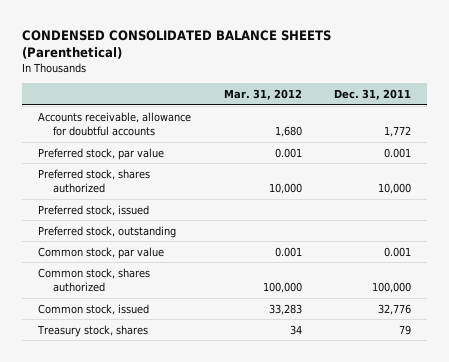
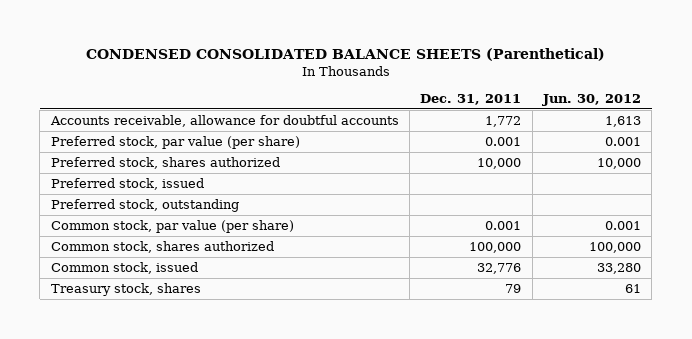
[223,88,302,100] Mar. 31, 2012 -> none
none -> [541,93,641,106] Jun. 30, 2012
[38,147,165,160] Preferred stock, par value -> [50,135,300,149] Preferred stock, par value (per share)
[38,246,165,259] Common stock, par value -> [50,219,294,233] Common stock, par value (per share)

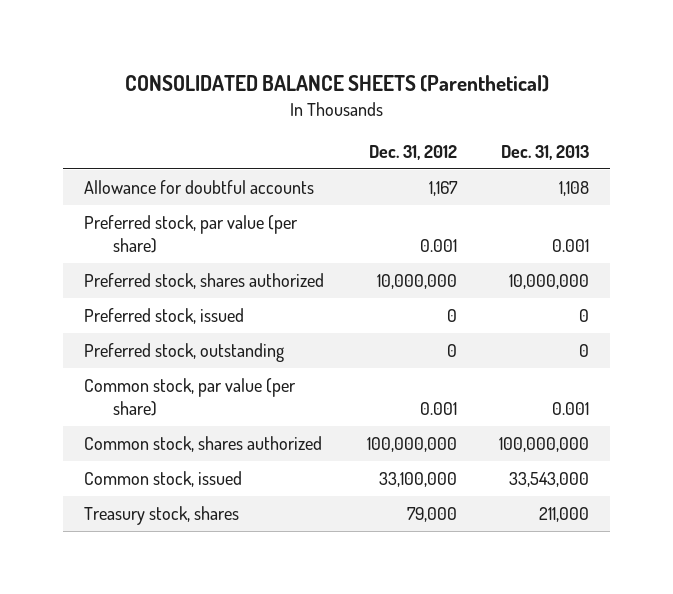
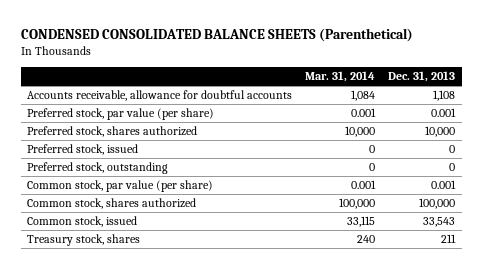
[124,75,549,93] CONSOLIDATED BALANCE SHEETS (Parenthetical) -> [21,28,414,43] CONDENSED CONSOLIDATED BALANCE SHEETS (Parenthetical)
[368,145,457,161] Dec. 31, 2012 -> none
none -> [305,71,376,83] Mar. 31, 2014
[84,180,315,195] Allowance for doubtful accounts -> [27,90,293,102] Accounts receivable, allowance for doubtful accounts
[508,274,589,290] 10,000,000 -> [425,126,456,138] 10,000
[498,437,589,453] 100,000,000 -> [419,198,456,210] 100,000
[508,472,589,488] 33,543,000 -> [423,217,456,228] 33,543
[538,507,589,523] 211,000 -> [441,234,457,244] 211

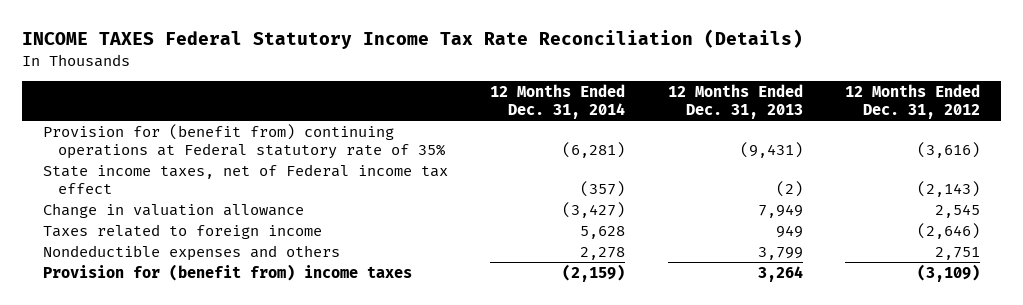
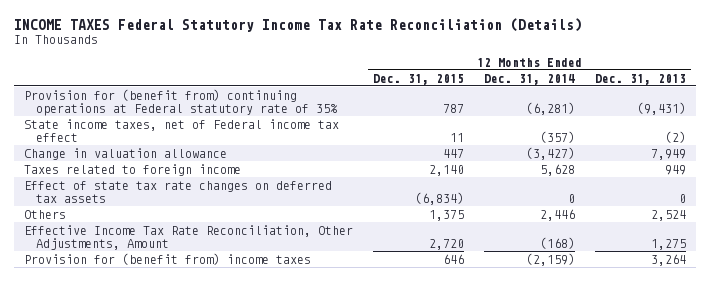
[845,84,981,119] 12 Months Ended Dec. 31, 2012 -> none
none -> [373,73,465,85] Dec. 31, 2015
none -> [24,180,333,203] Effect of state tax rate changes on deferred tax assets
[42,245,340,262] Nondeductible expenses and others -> [24,209,67,219] Others
[580,247,626,261] 2,278 -> [540,208,576,221] 2,446
[757,247,803,261] 3,799 -> [651,209,687,221] 2,524
none -> [24,224,354,250] Effective Income Tax Rate Reconciliation, Other Adjustments, Amount

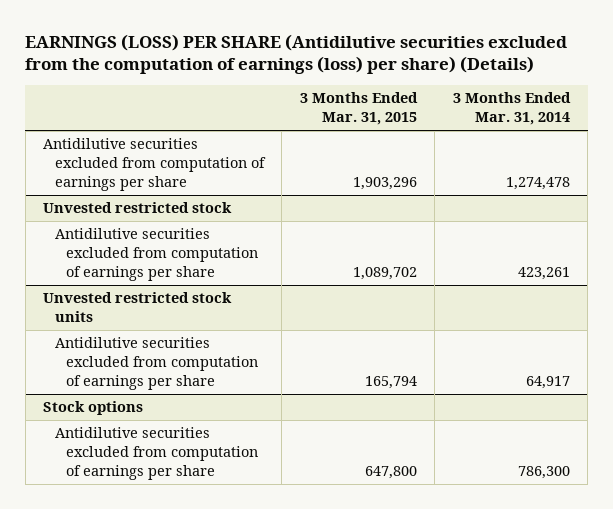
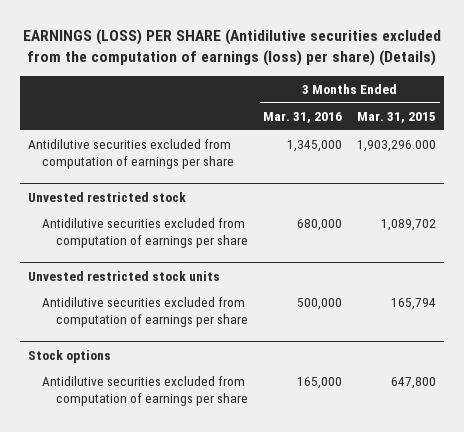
[452,92,571,126] 3 Months Ended Mar. 31, 2014 -> none
none -> [263,111,343,123] Mar. 31, 2016
[352,176,417,190] 1,903,296 -> [357,140,437,153] 1,903,296.000

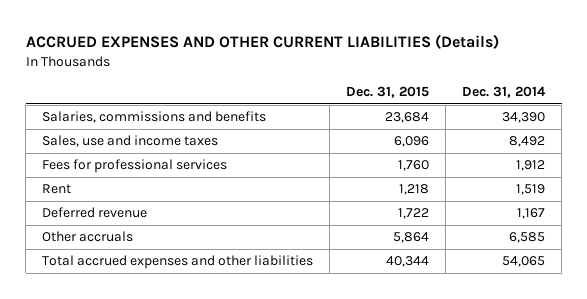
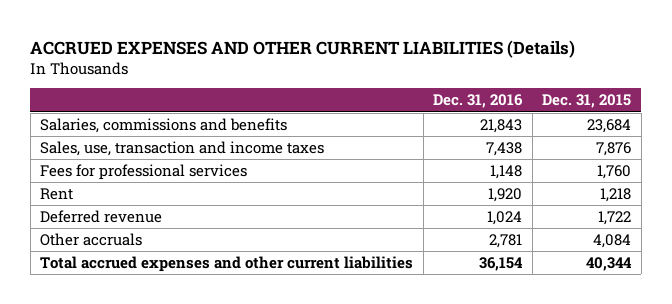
[462,86,547,99] Dec. 31, 2014 -> none
none -> [433,94,524,109] Dec. 31, 2016
[42,135,219,148] Sales, use and income taxes -> [40,141,325,157] Sales, use, transaction and income taxes
[394,136,430,148] 6,096 -> [596,142,632,157] 7,876
[393,232,430,244] 5,864 -> [593,234,632,249] 4,084
[42,255,314,270] Total accrued expenses and other liabilities -> [40,256,414,273] Total accrued expenses and other current liabilities

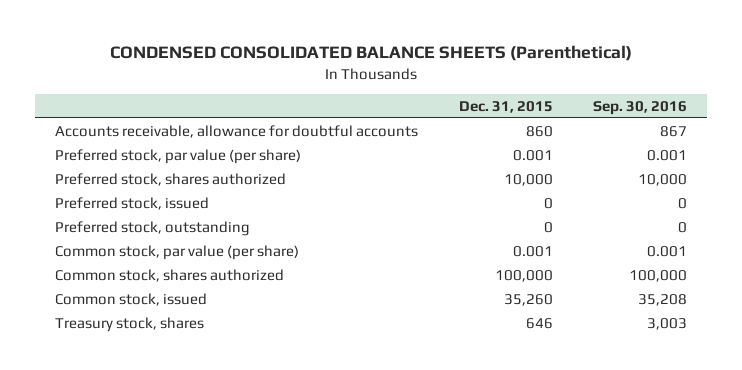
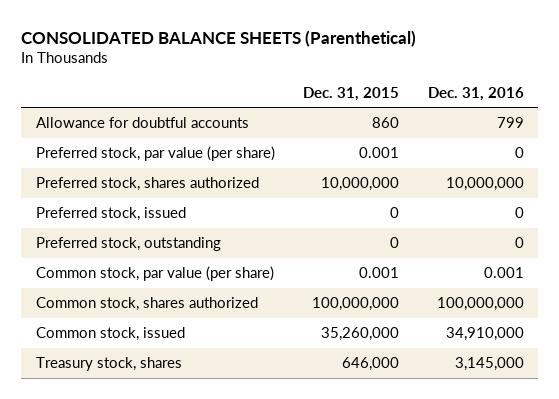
[110,45,633,62] CONDENSED CONSOLIDATED BALANCE SHEETS (Parenthetical) -> [21,29,417,47] CONSOLIDATED BALANCE SHEETS (Parenthetical)
[592,100,687,115] Sep. 30, 2016 -> none
none -> [427,86,524,101] Dec. 31, 2016
[55,124,419,138] Accounts receivable, allowance for doubtful accounts -> [35,117,249,129] Allowance for doubtful accounts
[503,173,553,186] 10,000 -> [321,177,400,192] 10,000,000
[494,269,553,282] 100,000 -> [312,297,400,312] 100,000,000
[503,293,553,306] 35,260 -> [321,327,400,342] 35,260,000
[525,317,553,329] 646 -> [342,357,400,372] 646,000

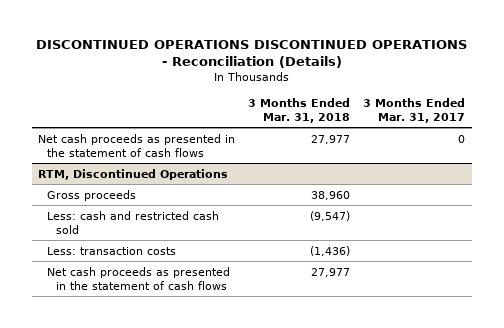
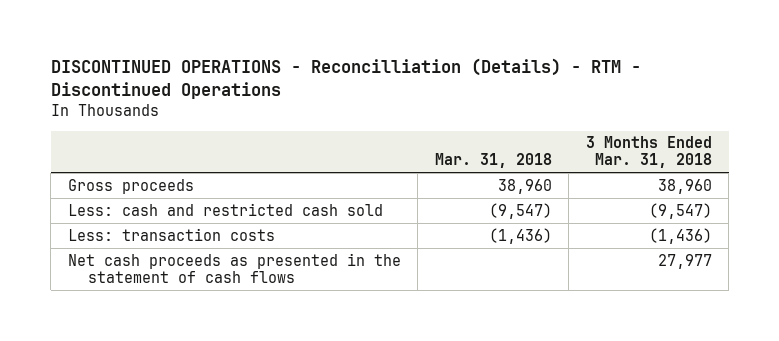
[35,39,467,69] DISCONTINUED OPERATIONS DISCONTINUED OPERATIONS - Reconciliation (Details) -> [50,58,641,100] DISCONTINUED OPERATIONS - Reconcilliation (Details) - RTM - Discontinued Operations
[363,97,466,123] 3 Months Ended Mar. 31, 2017 -> none
none -> [434,153,552,169] Mar. 31, 2018
[38,133,236,157] Net cash proceeds as presented in the statement of cash flows -> none
[38,168,229,180] RTM, Discontinued Operations -> none

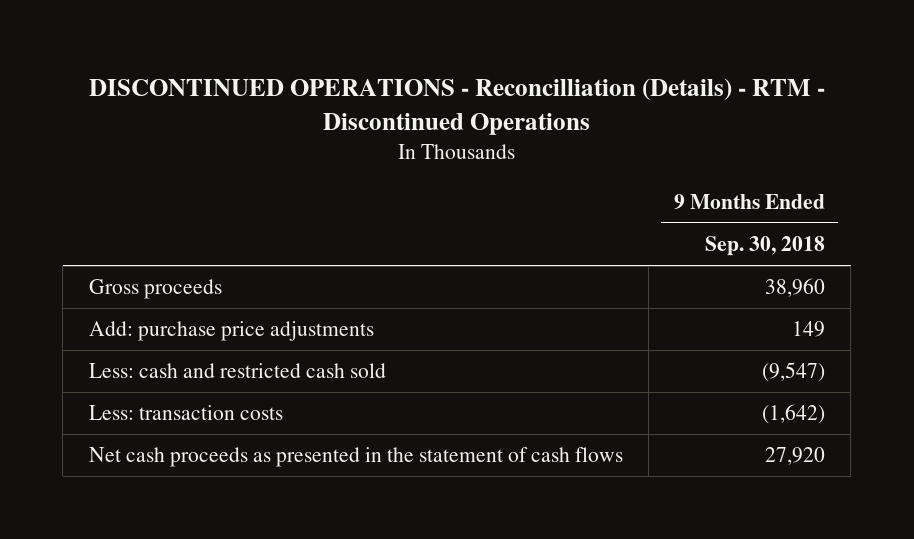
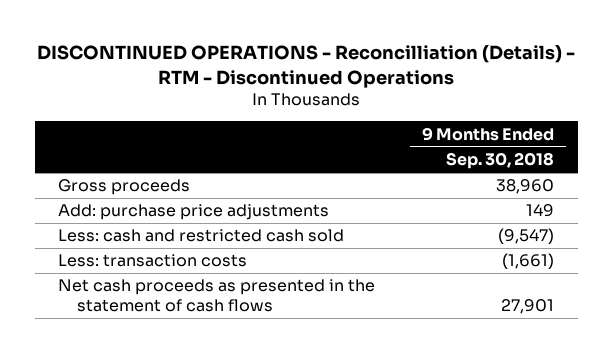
[762,404,826,425] (1,642) -> [502,253,555,270] (1,661)
[765,447,826,466] 27,920 -> [501,299,555,315] 27,901

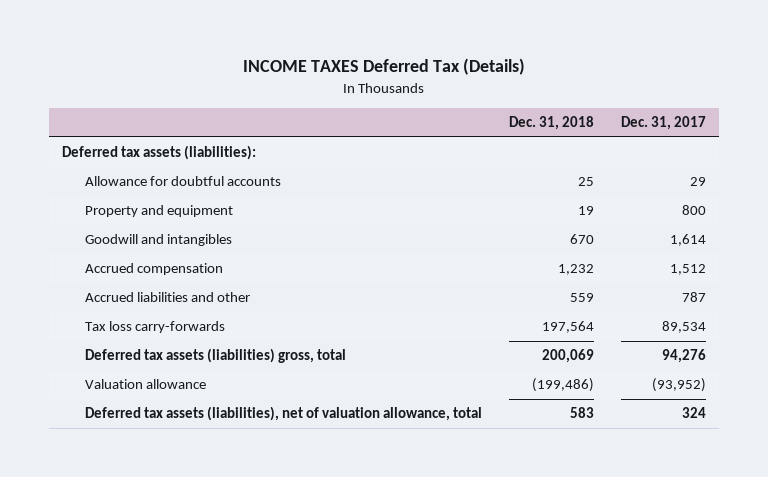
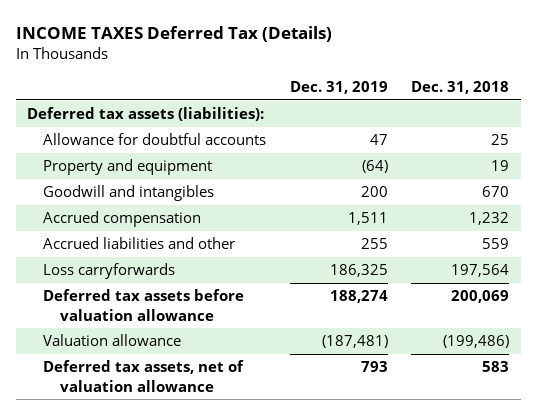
[620,116,706,131] Dec. 31, 2017 -> none
none -> [289,81,388,95] Dec. 31, 2019
[85,321,226,334] Tax loss carry-forwards -> [43,263,176,280] Loss carryforwards
[85,348,347,364] Deferred tax assets (liabilities) gross, total -> [43,289,245,321] Deferred tax assets before valuation allowance
[85,406,483,422] Deferred tax assets (liabilities), net of valuation allowance, total -> [43,360,245,392] Deferred tax assets, net of valuation allowance

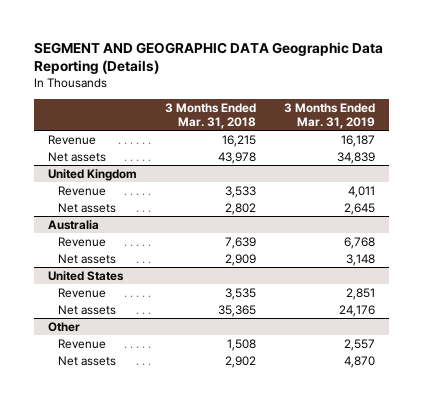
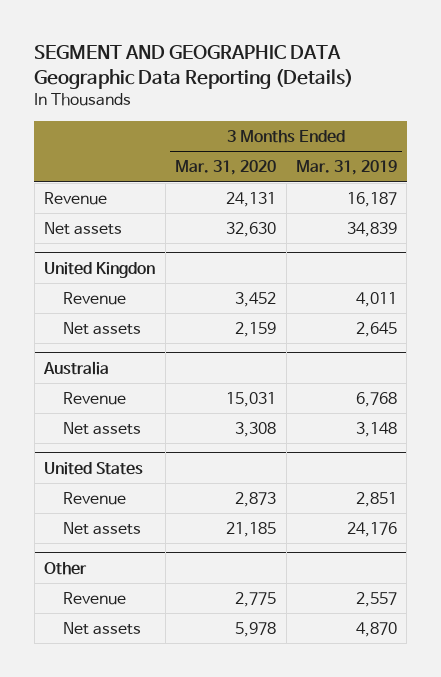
[165,103,257,130] 3 Months Ended Mar. 31, 2018 -> none
none -> [175,160,277,176] Mar. 31, 2020
[48,168,138,181] United Kingdom -> [44,261,156,278] United Kingdon

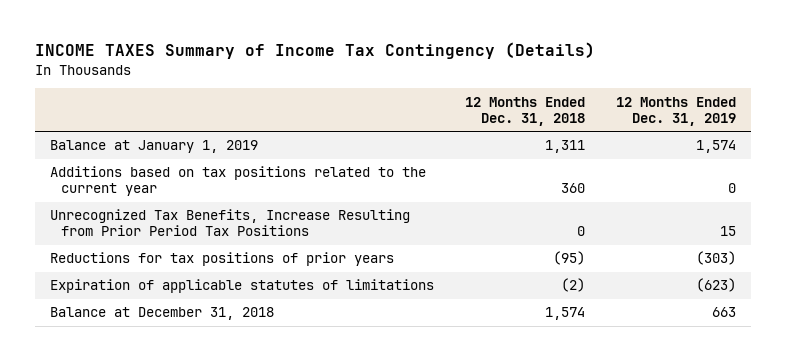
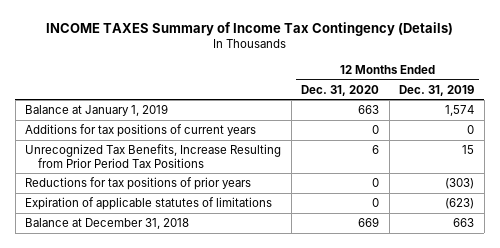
[464,96,585,126] 12 Months Ended Dec. 31, 2018 -> none
none -> [301,84,380,96] Dec. 31, 2020
[50,166,427,197] Additions based on tax positions related to the current year -> [25,124,257,138] Additions for tax positions of current years

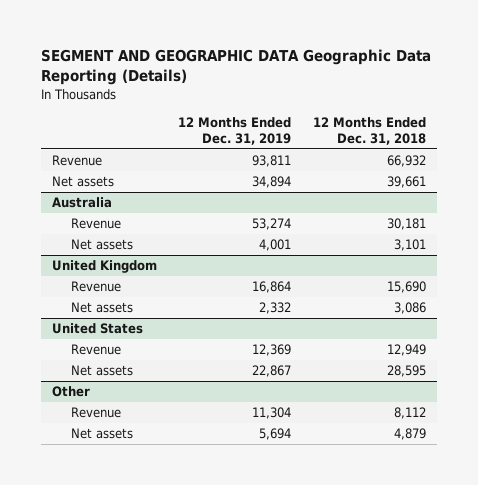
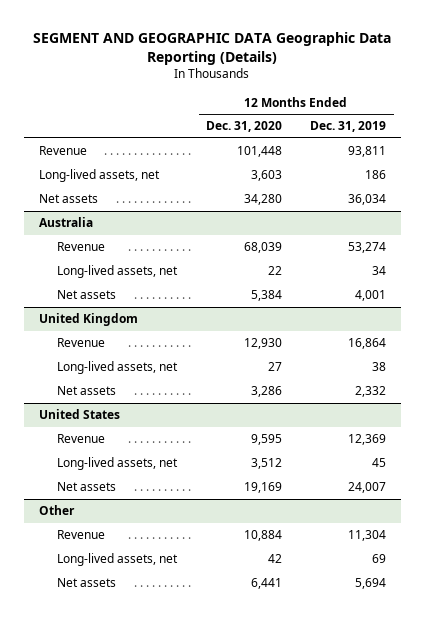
[312,116,426,146] 12 Months Ended Dec. 31, 2018 -> none
none -> [205,121,282,133] Dec. 31, 2020
none -> [38,169,160,183] Long-lived assets, net
[252,175,292,188] 34,894 -> [348,194,387,206] 36,034
none -> [57,265,179,279] Long-lived assets, net
none -> [57,361,179,375] Long-lived assets, net
none -> [57,457,179,471] Long-lived assets, net
[252,364,292,377] 22,867 -> [348,482,387,494] 24,007
none -> [57,553,179,567] Long-lived assets, net

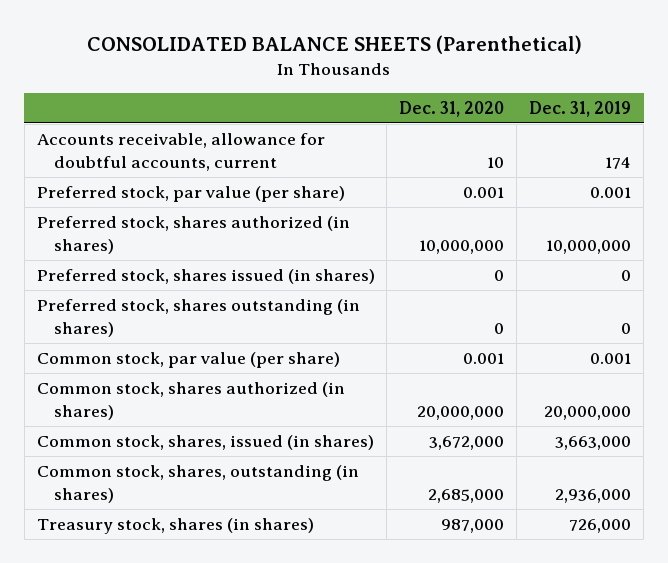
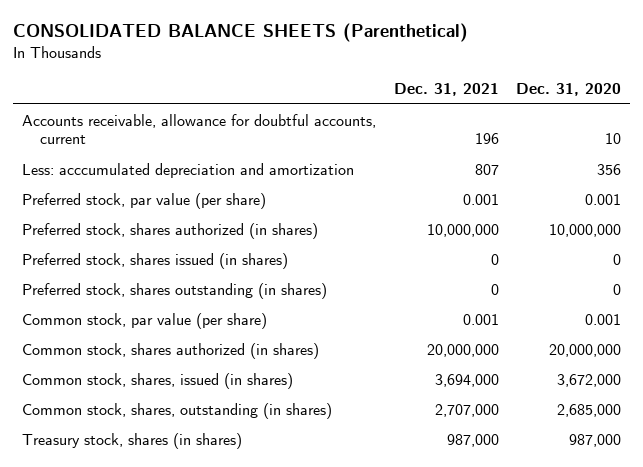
[529,100,632,117] Dec. 31, 2019 -> none
none -> [393,83,499,97] Dec. 31, 2021
none -> [21,162,354,178] Less: acccumulated depreciation and amortization

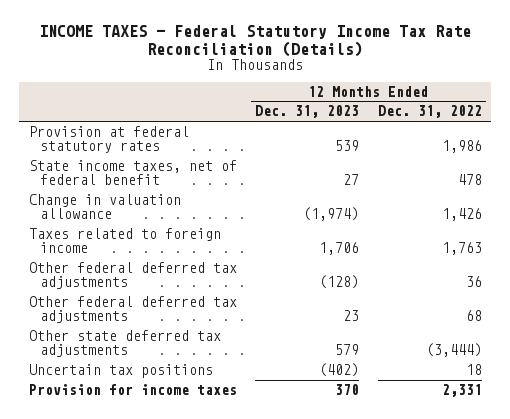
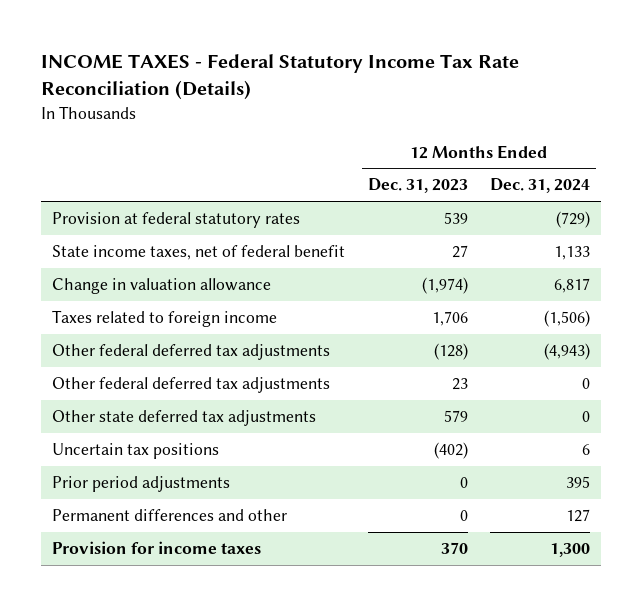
[377,105,482,119] Dec. 31, 2022 -> none
none -> [490,178,591,194] Dec. 31, 2024
none -> [52,475,231,492] Prior period adjustments
none -> [52,508,288,521] Permanent differences and other

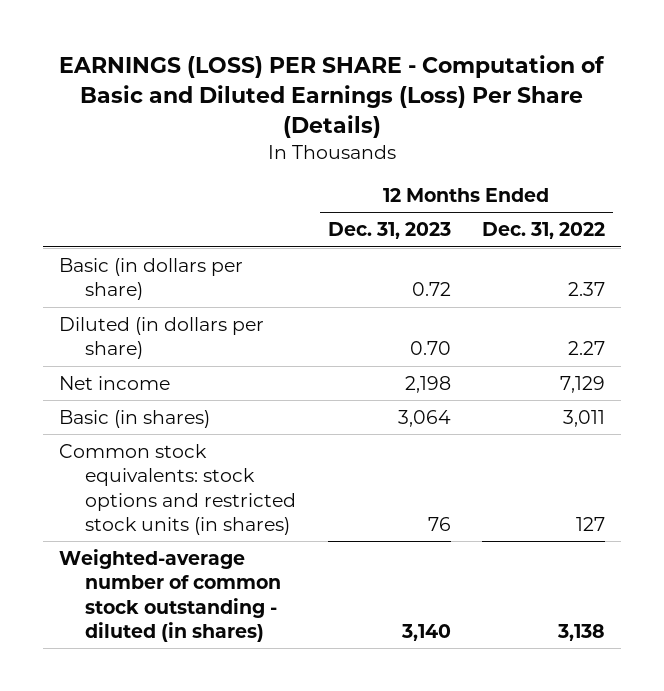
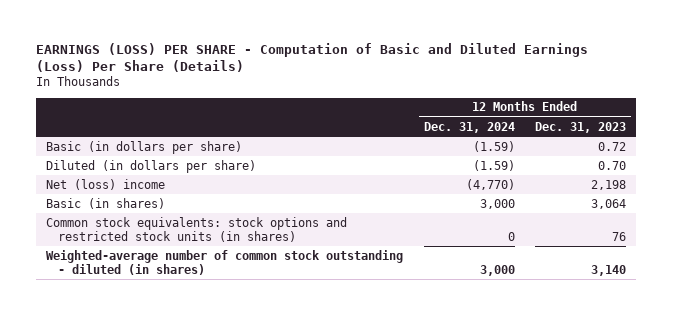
[482,222,606,240] Dec. 31, 2022 -> none
none -> [423,121,515,133] Dec. 31, 2024
[58,375,170,390] Net income -> [46,178,166,190] Net (loss) income

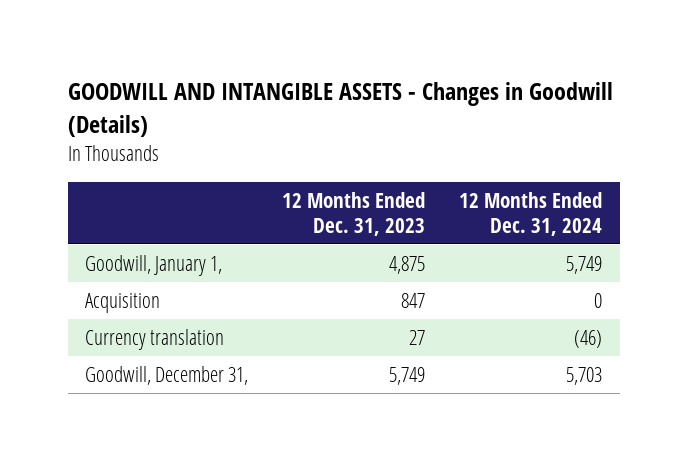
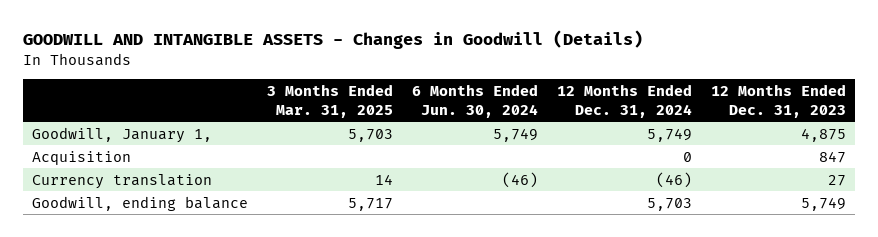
none -> [266,84,393,118] 3 Months Ended Mar. 31, 2025
none -> [411,84,538,118] 6 Months Ended Jun. 30, 2024
[84,365,248,385] Goodwill, December 31, -> [32,195,249,211] Goodwill, ending balance

